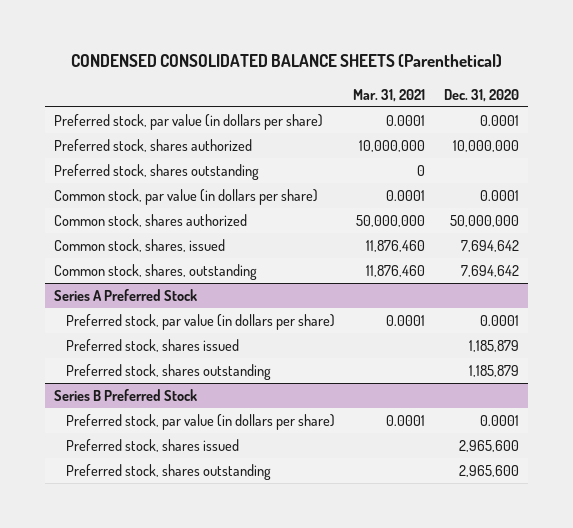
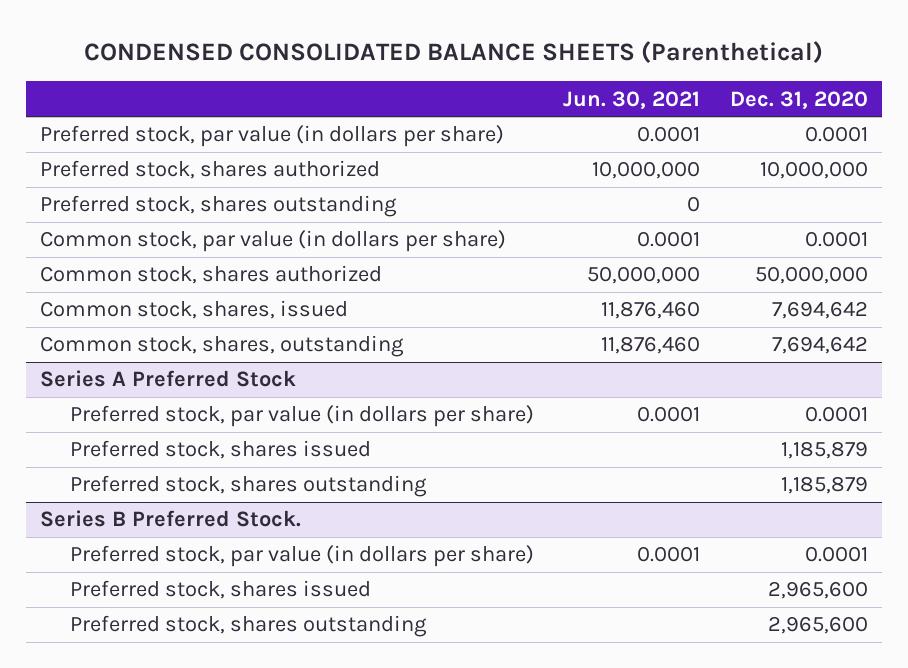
[353,88,426,102] Mar. 31, 2021 -> none
none -> [563,90,701,109] Jun. 30, 2021
[53,388,197,401] Series B Preferred Stock -> [40,510,302,528] Series B Preferred Stock.

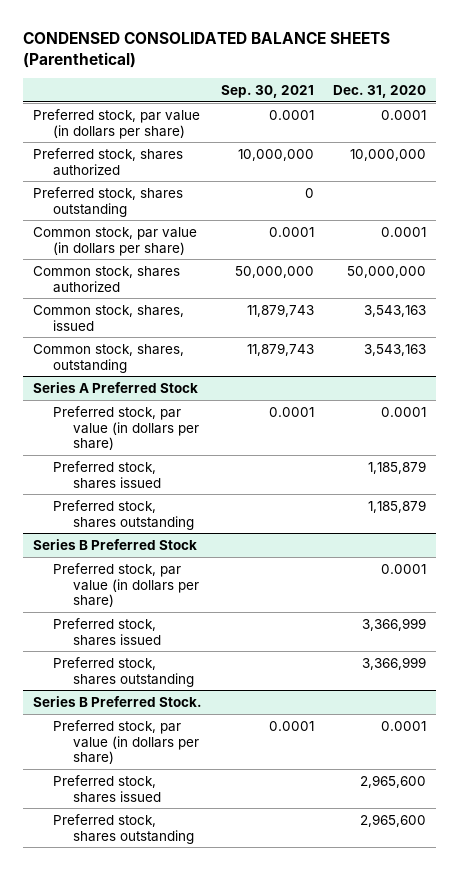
[563,90,701,109] Jun. 30, 2021 -> none
none -> [221,84,315,98] Sep. 30, 2021
[771,301,868,320] 7,694,642 -> [364,304,427,317] 3,543,163
[771,336,868,355] 7,694,642 -> [364,343,427,356] 3,543,163
none -> [32,538,197,550] Series B Preferred Stock
none -> [52,562,199,608] Preferred stock, par value (in dollars per share)
none -> [52,617,161,646] Preferred stock, shares issued
none -> [52,656,194,687] Preferred stock, shares outstanding

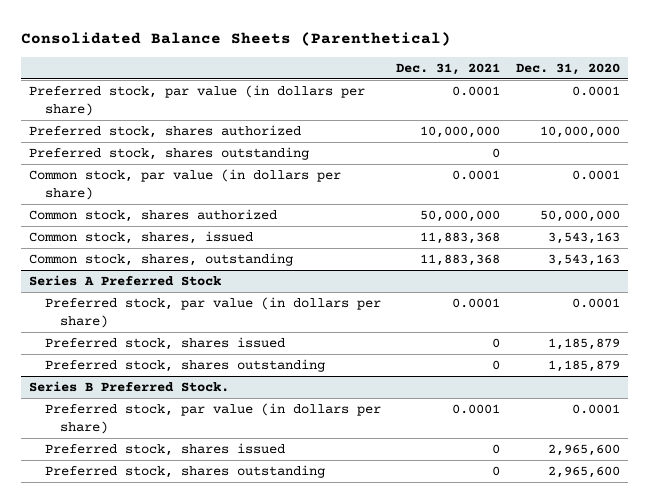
[23,32,391,68] CONDENSED CONSOLIDATED BALANCE SHEETS (Parenthetical) -> [20,31,451,46] Consolidated Balance Sheets (Parenthetical)
[221,84,315,98] Sep. 30, 2021 -> none
none -> [396,62,501,75] Dec. 31, 2021
[32,538,197,550] Series B Preferred Stock -> none
[52,562,199,608] Preferred stock, par value (in dollars per share) -> none
[52,617,161,646] Preferred stock, shares issued -> none
[52,656,194,687] Preferred stock, shares outstanding -> none

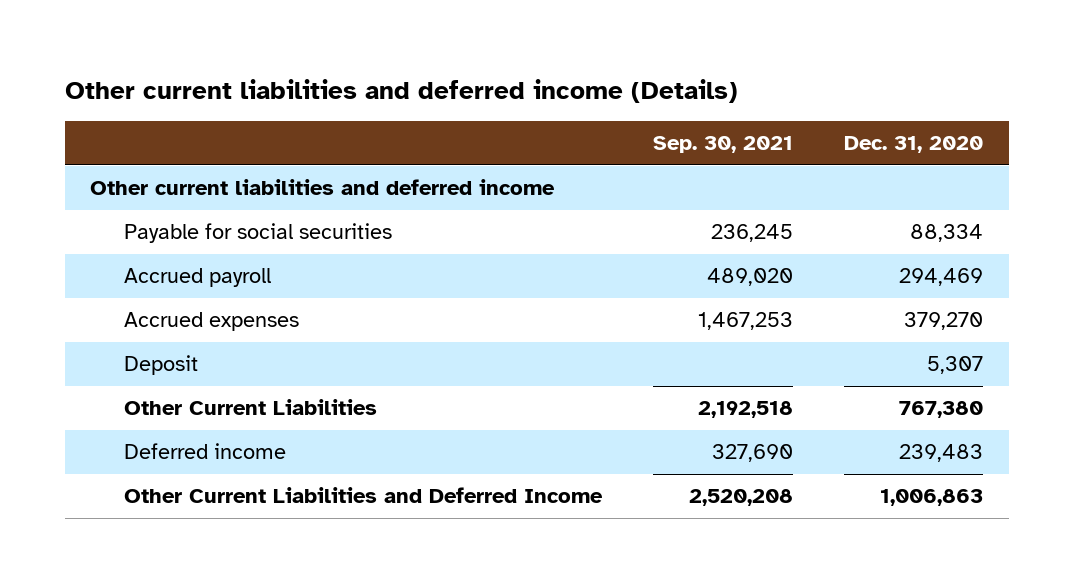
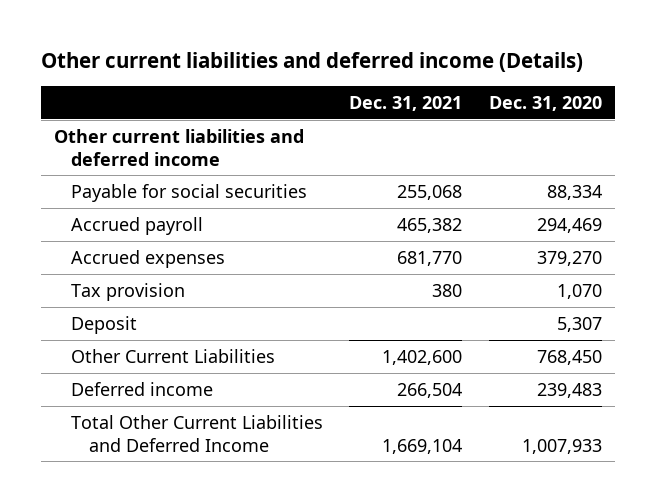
[652,136,793,154] Sep. 30, 2021 -> none
none -> [349,95,463,111] Dec. 31, 2021
none -> [71,282,186,301] Tax provision
[898,401,983,419] 767,380 -> [536,349,602,365] 768,450
[123,487,603,504] Other Current Liabilities and Deferred Income -> [71,414,324,452] Total Other Current Liabilities and Deferred Income
[879,489,983,507] 1,006,863 -> [521,438,602,454] 1,007,933

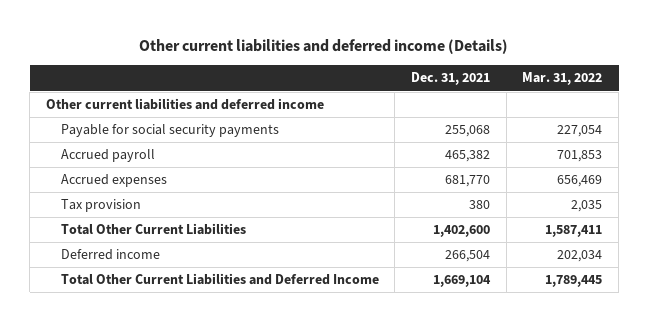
[488,95,602,111] Dec. 31, 2020 -> none
none -> [522,72,603,86] Mar. 31, 2022
[71,183,308,202] Payable for social securities -> [60,124,279,138] Payable for social security payments
[71,315,138,334] Deposit -> none
[71,348,276,363] Other Current Liabilities -> [60,223,246,236] Total Other Current Liabilities

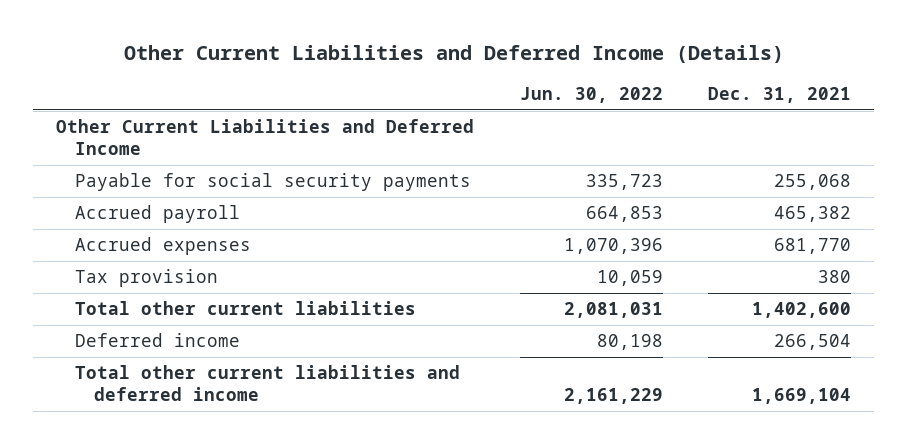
[139,39,509,55] Other current liabilities and deferred income (Details) -> [123,45,784,64] Other Current Liabilities and Deferred Income (Details)
[522,72,603,86] Mar. 31, 2022 -> none
none -> [519,87,663,104] Jun. 30, 2022
[45,98,324,111] Other current liabilities and deferred income -> [56,119,475,156] Other Current Liabilities and Deferred Income
[60,223,246,236] Total Other Current Liabilities -> [75,301,417,316] Total other current liabilities
[60,273,379,286] Total Other Current Liabilities and Deferred Income -> [75,365,461,402] Total other current liabilities and deferred income

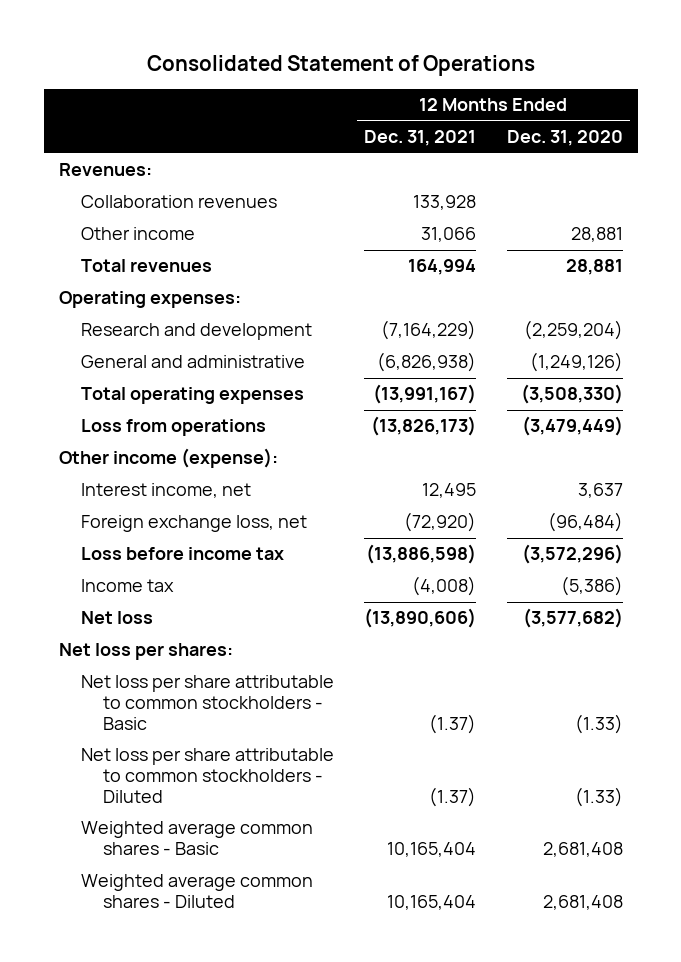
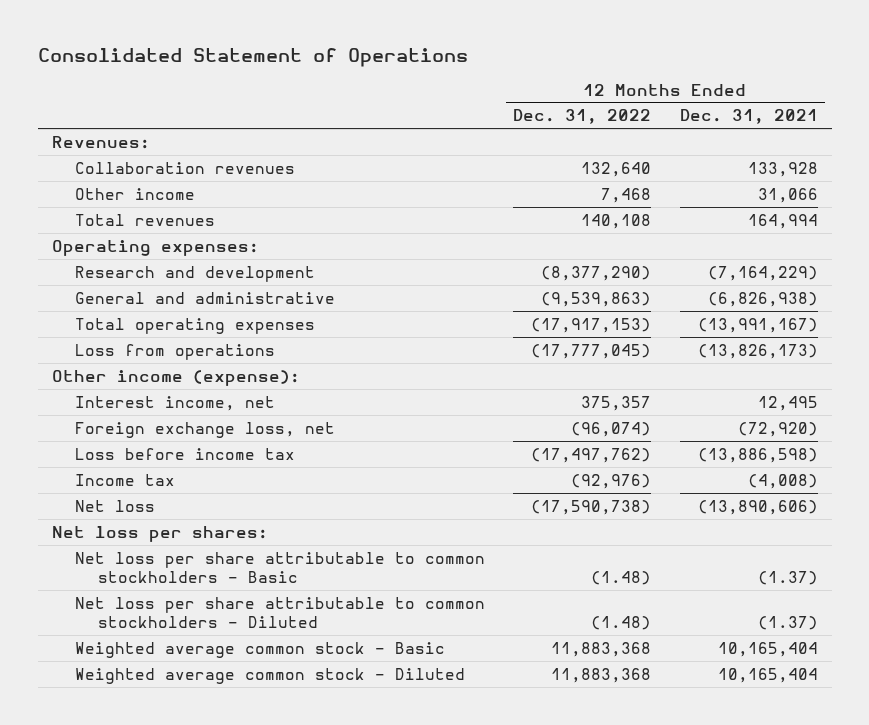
[506,130,623,147] Dec. 31, 2020 -> none
none -> [513,109,652,125] Dec. 31, 2022
[80,821,313,856] Weighted average common shares - Basic -> [75,641,446,658] Weighted average common stock - Basic
[80,874,313,909] Weighted average common shares - Diluted -> [75,667,466,684] Weighted average common stock - Diluted

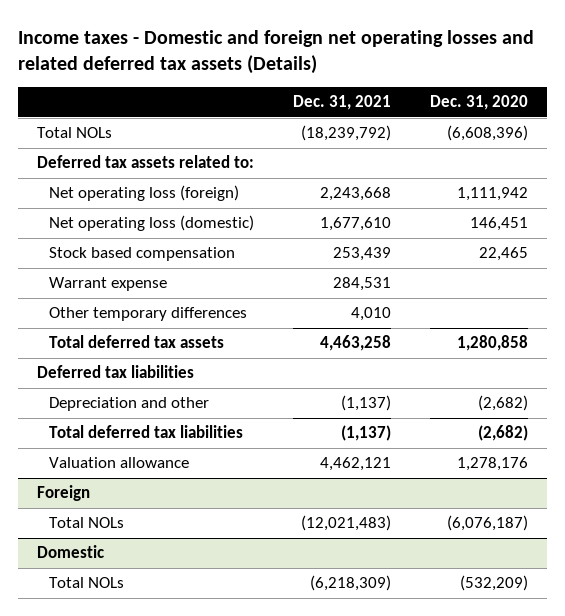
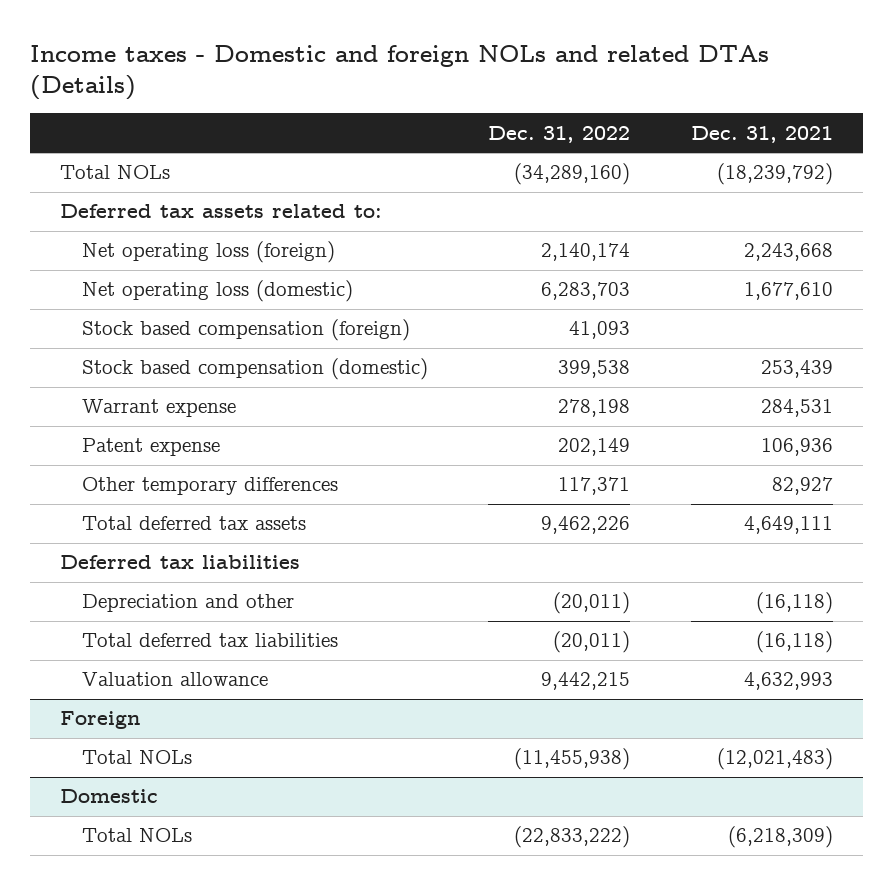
[17,30,534,75] Income taxes - Domestic and foreign net operating losses and related deferred tax assets (Details) -> [29,44,769,101] Income taxes - Domestic and foreign NOLs and related DTAs (Details)
[429,95,528,111] Dec. 31, 2020 -> none
none -> [488,125,631,143] Dec. 31, 2022
none -> [82,319,411,342] Stock based compensation (foreign)
[49,247,236,262] Stock based compensation -> [82,358,429,381] Stock based compensation (domestic)
none -> [82,438,221,457] Patent expense
[351,307,392,322] 4,010 -> [771,477,833,496] 82,927
[320,335,392,352] 4,463,258 -> [743,516,833,535] 4,649,111
[341,395,392,412] (1,137) -> [755,592,833,615] (16,118)
[341,425,392,442] (1,137) -> [755,631,833,654] (16,118)
[320,457,392,472] 4,462,121 -> [743,672,833,691] 4,632,993

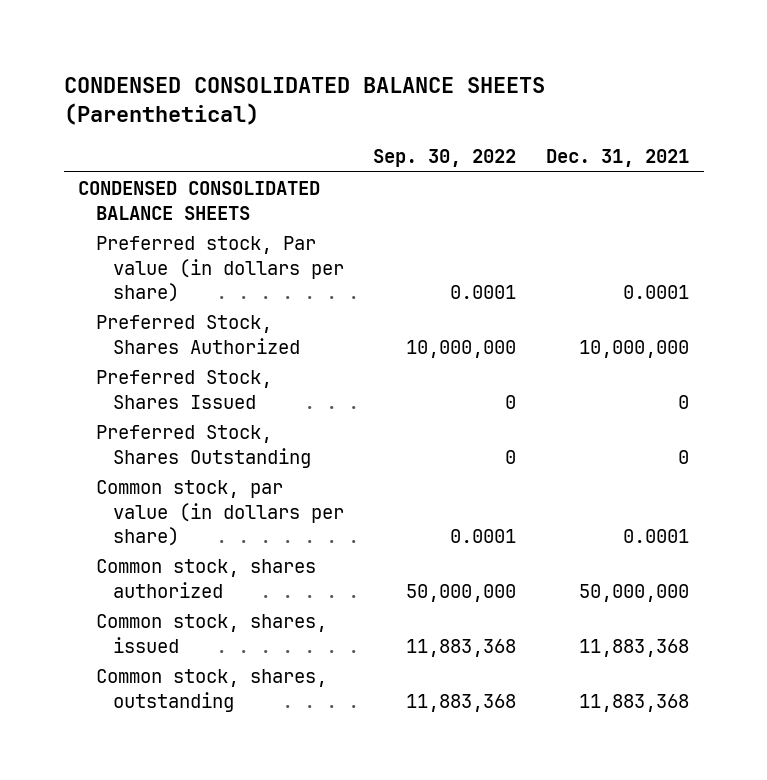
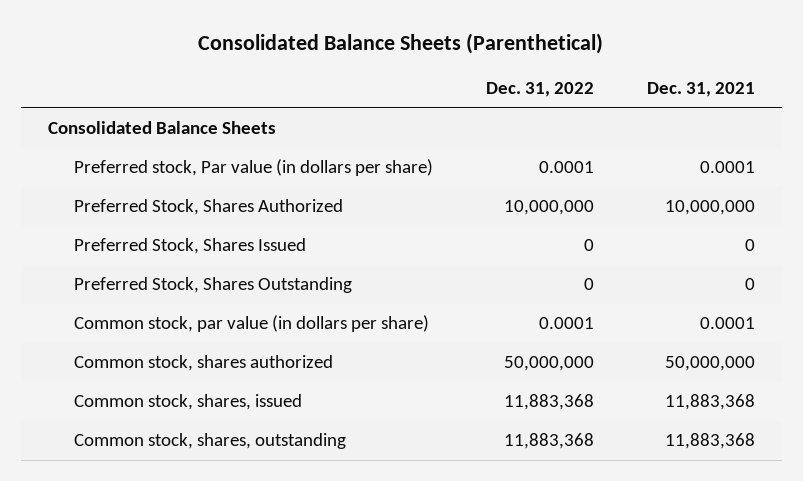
[63,76,545,126] CONDENSED CONSOLIDATED BALANCE SHEETS (Parenthetical) -> [198,33,604,55] Consolidated Balance Sheets (Parenthetical)
[373,149,517,168] Sep. 30, 2022 -> none
none -> [486,82,595,98] Dec. 31, 2022
[78,181,321,220] CONDENSED CONSOLIDATED BALANCE SHEETS -> [47,121,276,135] Consolidated Balance Sheets

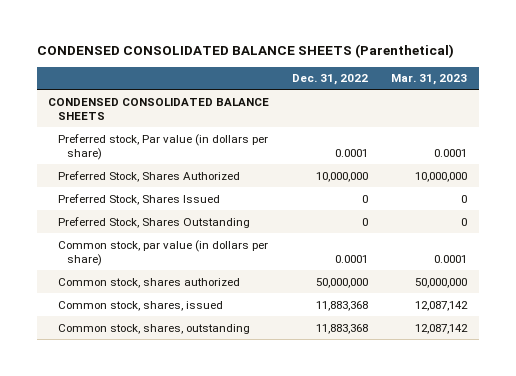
[198,33,604,55] Consolidated Balance Sheets (Parenthetical) -> [36,43,454,58] CONDENSED CONSOLIDATED BALANCE SHEETS (Parenthetical)
[647,82,756,98] Dec. 31, 2021 -> none
none -> [391,74,468,86] Mar. 31, 2023
[47,121,276,135] Consolidated Balance Sheets -> [48,97,270,120] CONDENSED CONSOLIDATED BALANCE SHEETS

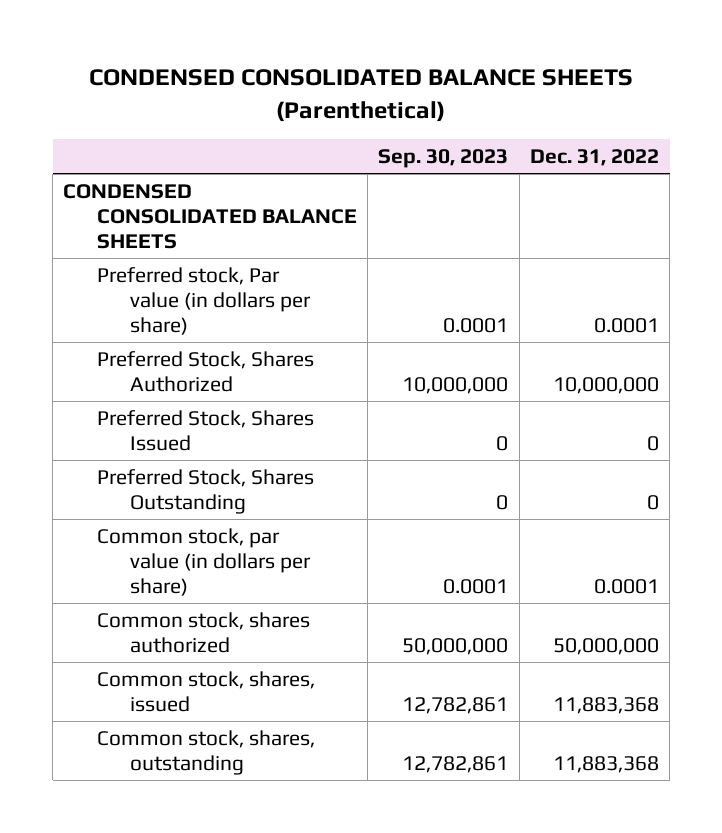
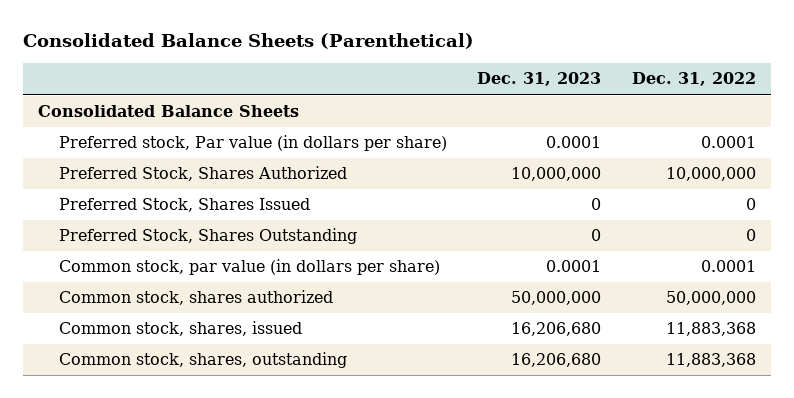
[89,69,634,122] CONDENSED CONSOLIDATED BALANCE SHEETS (Parenthetical) -> [23,33,475,50] Consolidated Balance Sheets (Parenthetical)
[378,148,509,168] Sep. 30, 2023 -> none
none -> [477,72,602,87] Dec. 31, 2023
[63,184,357,249] CONDENSED CONSOLIDATED BALANCE SHEETS -> [38,105,300,118] Consolidated Balance Sheets

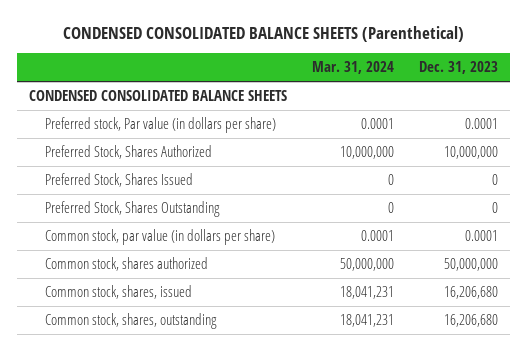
[23,33,475,50] Consolidated Balance Sheets (Parenthetical) -> [62,26,464,43] CONDENSED CONSOLIDATED BALANCE SHEETS (Parenthetical)
[631,72,756,87] Dec. 31, 2022 -> none
none -> [312,61,395,75] Mar. 31, 2024
[38,105,300,118] Consolidated Balance Sheets -> [29,90,288,102] CONDENSED CONSOLIDATED BALANCE SHEETS

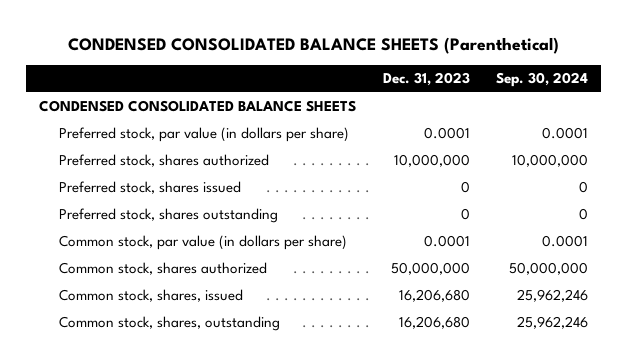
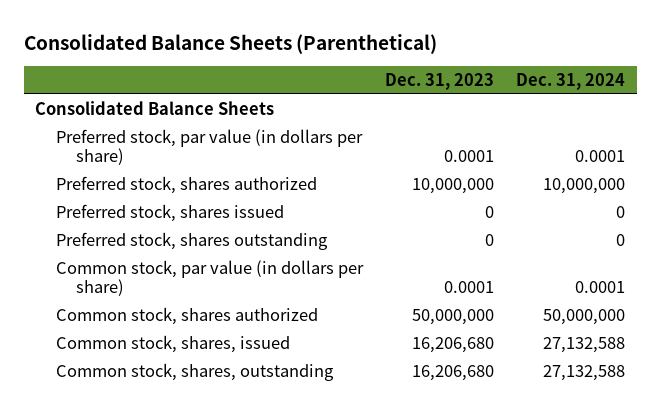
[67,36,559,54] CONDENSED CONSOLIDATED BALANCE SHEETS (Parenthetical) -> [23,33,437,54] Consolidated Balance Sheets (Parenthetical)
[496,72,589,88] Sep. 30, 2024 -> none
none -> [516,73,626,91] Dec. 31, 2024
[39,100,357,113] CONDENSED CONSOLIDATED BALANCE SHEETS -> [35,100,275,115] Consolidated Balance Sheets

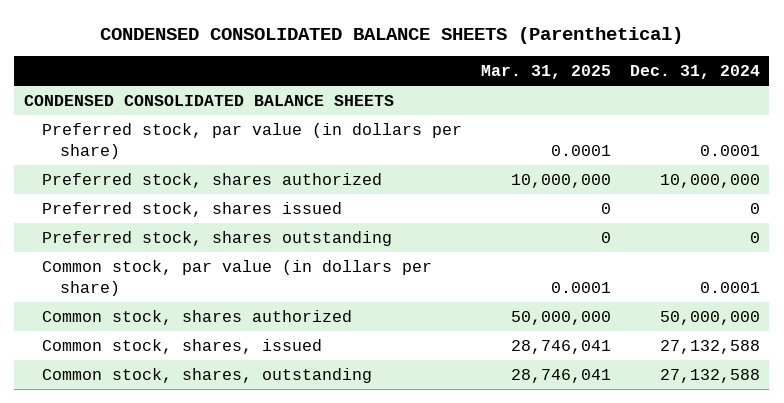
[23,33,437,54] Consolidated Balance Sheets (Parenthetical) -> [99,26,683,44] CONDENSED CONSOLIDATED BALANCE SHEETS (Parenthetical)
[385,73,495,91] Dec. 31, 2023 -> none
none -> [481,65,612,80] Mar. 31, 2025
[35,100,275,115] Consolidated Balance Sheets -> [23,94,394,106] CONDENSED CONSOLIDATED BALANCE SHEETS

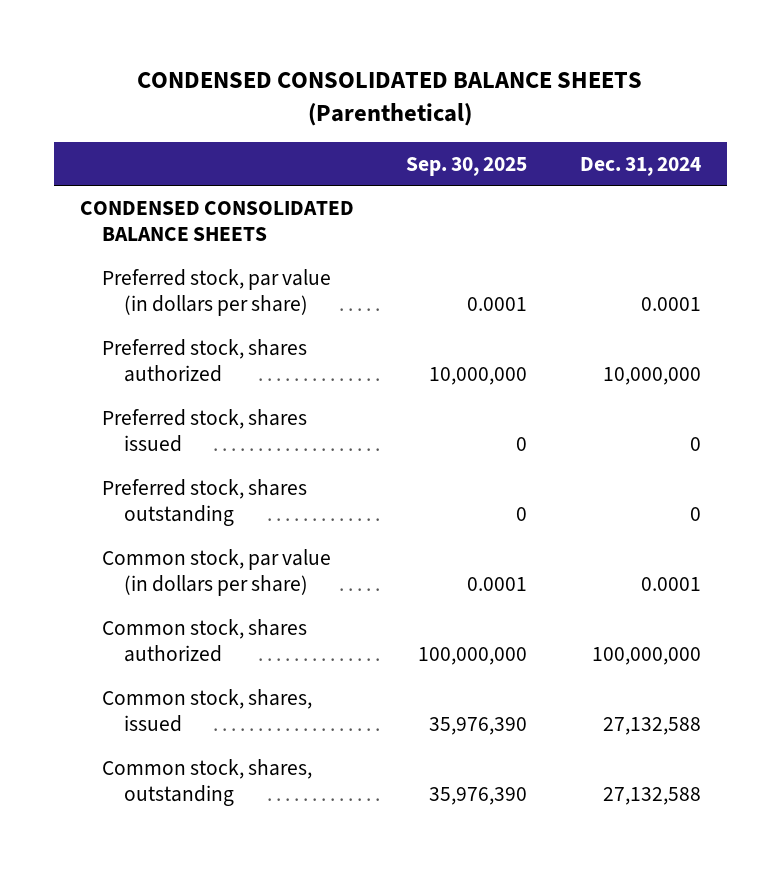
[481,65,612,80] Mar. 31, 2025 -> none
none -> [406,156,528,176] Sep. 30, 2025
[660,310,761,325] 50,000,000 -> [591,647,701,666] 100,000,000

